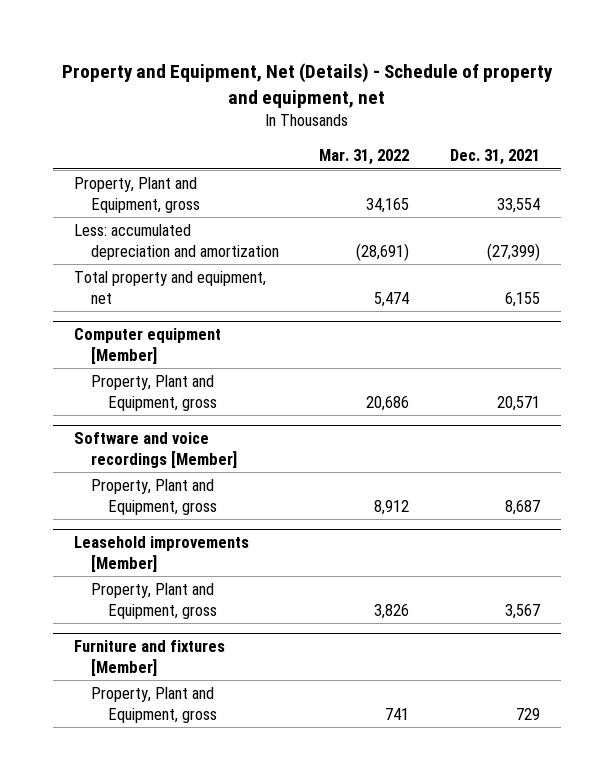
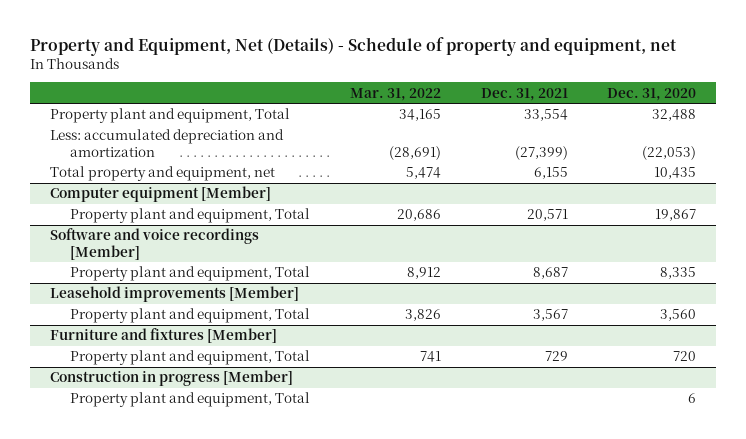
none -> [607,87,697,101] Dec. 31, 2020
[73,177,200,213] Property, Plant and Equipment, gross -> [50,108,291,124] Property plant and equipment, Total
[90,375,217,411] Property, Plant and Equipment, gross -> [70,208,311,224] Property plant and equipment, Total
[90,479,217,515] Property, Plant and Equipment, gross -> [70,266,311,282] Property plant and equipment, Total
[90,583,217,619] Property, Plant and Equipment, gross -> [70,308,311,324] Property plant and equipment, Total
[90,687,217,723] Property, Plant and Equipment, gross -> [70,350,311,366] Property plant and equipment, Total
none -> [50,370,294,387] Construction in progress [Member]
none -> [70,392,311,408] Property plant and equipment, Total

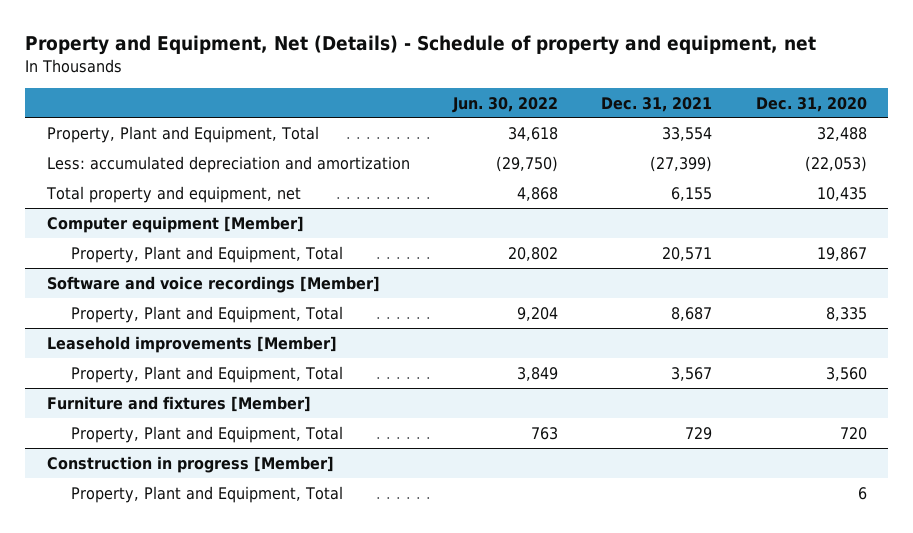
[349,87,441,101] Mar. 31, 2022 -> none
none -> [451,96,558,113] Jun. 30, 2022
[50,108,291,124] Property plant and equipment, Total -> [46,125,319,143] Property, Plant and Equipment, Total
[70,208,311,224] Property plant and equipment, Total -> [70,245,343,263] Property, Plant and Equipment, Total
[70,266,311,282] Property plant and equipment, Total -> [70,305,343,323] Property, Plant and Equipment, Total
[70,308,311,324] Property plant and equipment, Total -> [70,365,343,383] Property, Plant and Equipment, Total
[70,350,311,366] Property plant and equipment, Total -> [70,425,343,443] Property, Plant and Equipment, Total
[70,392,311,408] Property plant and equipment, Total -> [70,485,343,503] Property, Plant and Equipment, Total

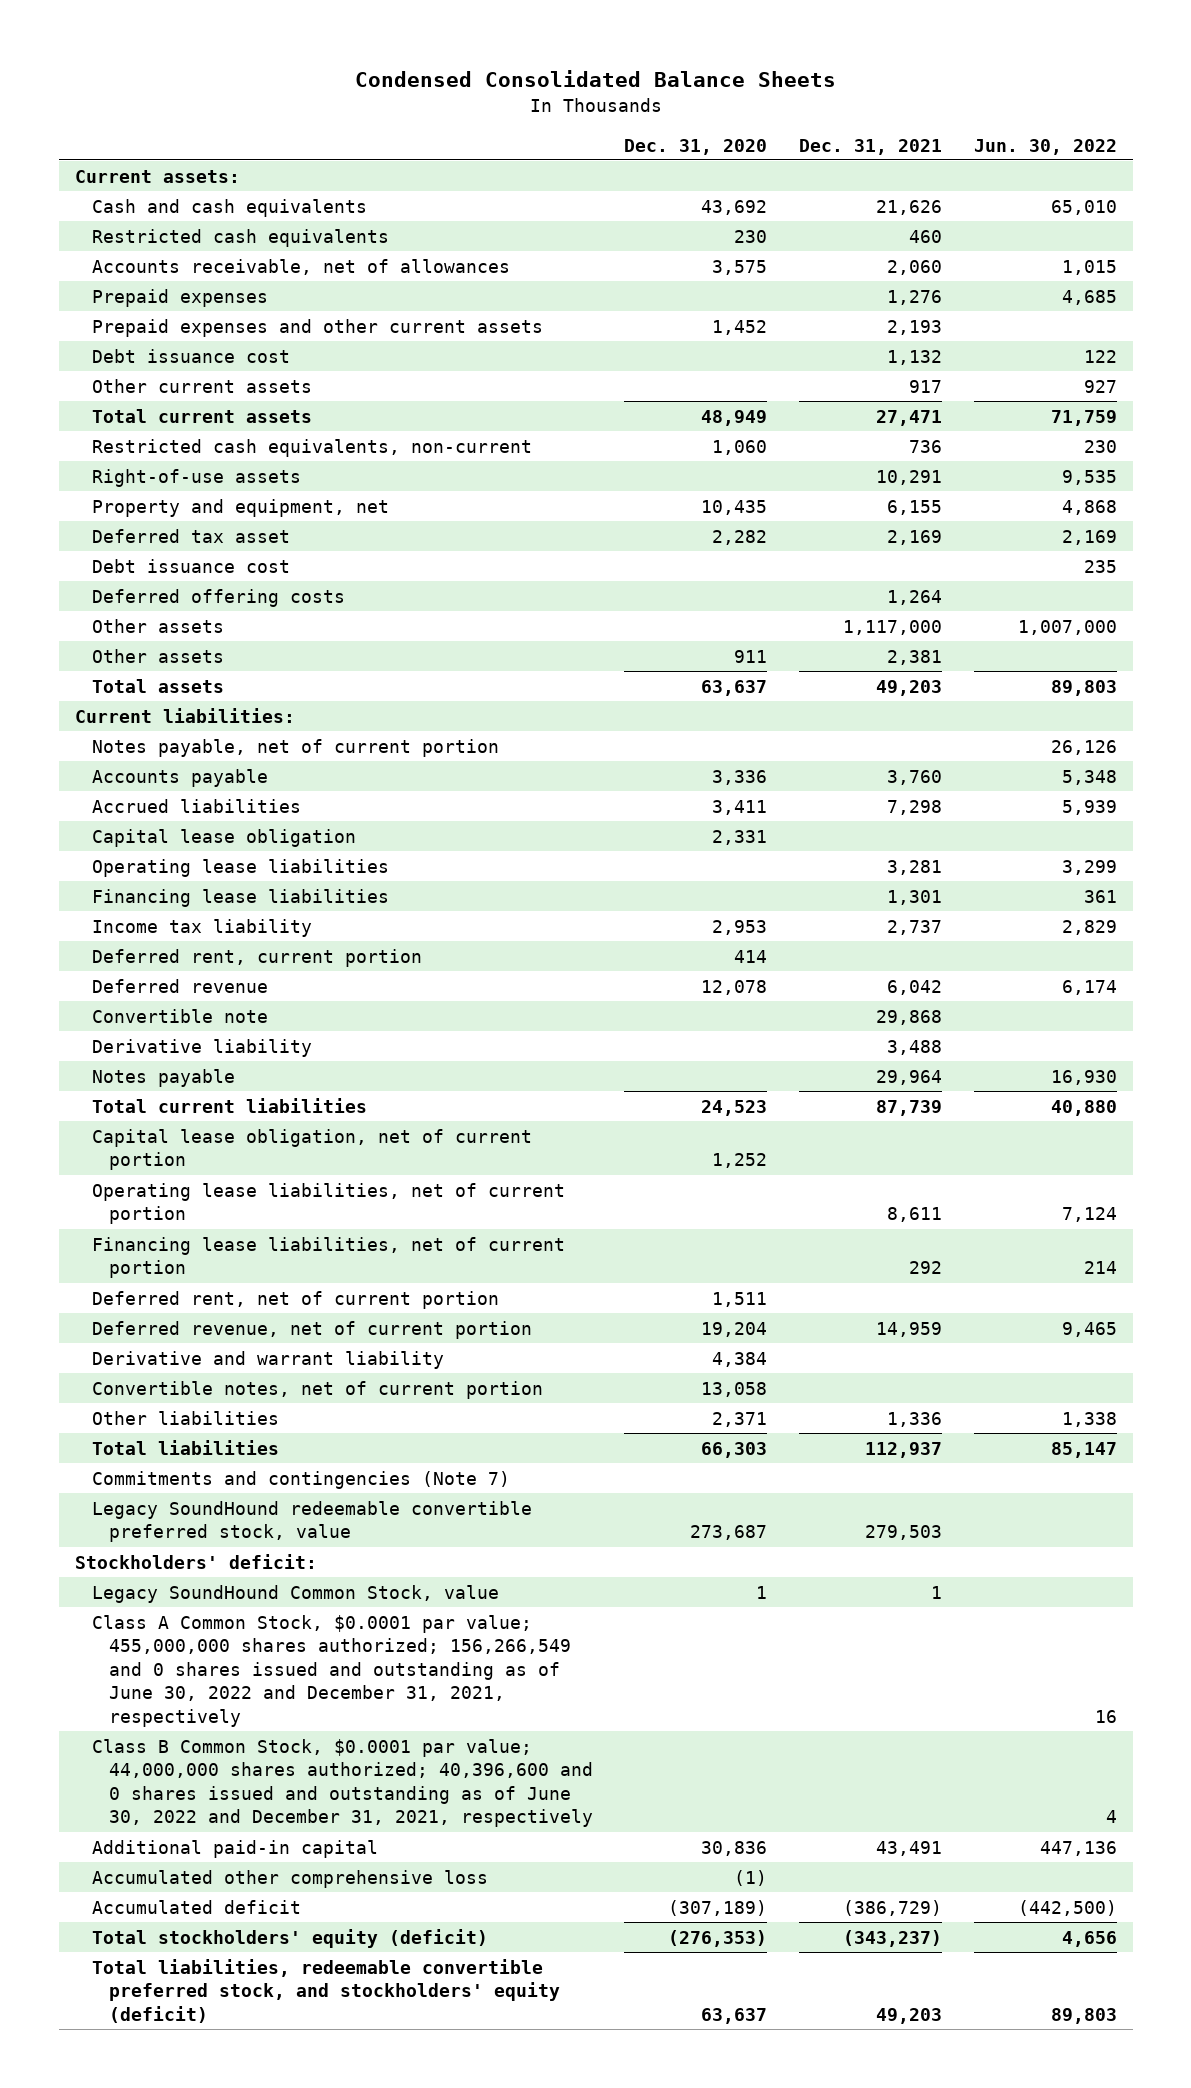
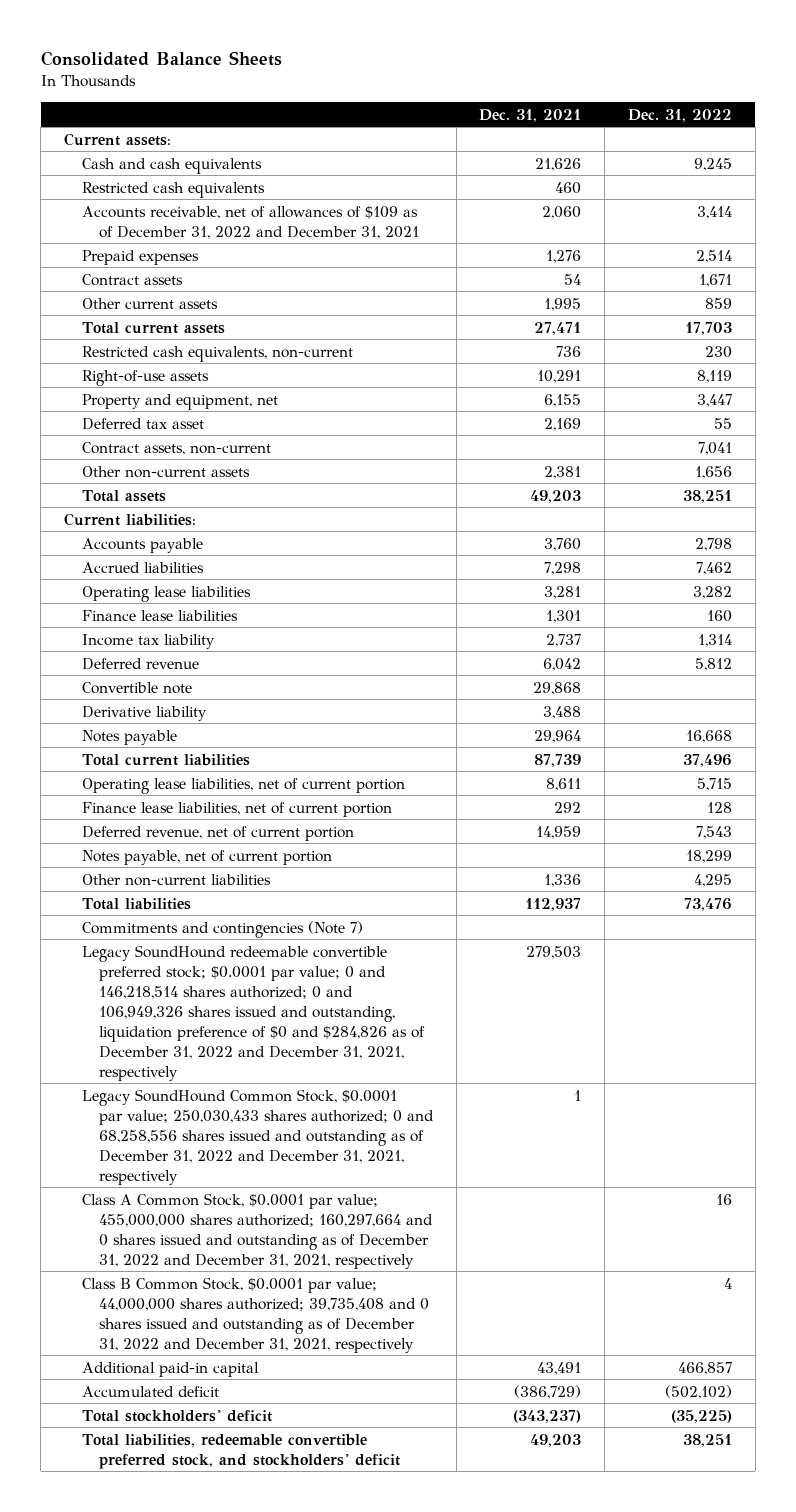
[354,70,836,88] Condensed Consolidated Balance Sheets -> [40,51,282,67] Consolidated Balance Sheets
[624,138,768,155] Dec. 31, 2020 -> none
[973,138,1117,155] Jun. 30, 2022 -> none
none -> [627,108,732,122] Dec. 31, 2022
[91,258,510,275] Accounts receivable, net of allowances -> [81,205,420,239] Accounts receivable, net of allowances of $109 as of December 31, 2022 and December 31, 2021
[91,318,543,337] Prepaid expenses and other current assets -> none
[91,348,290,363] Debt issuance cost -> none
none -> [81,273,183,286] Contract assets
[909,379,943,393] 917 -> [544,297,582,311] 1,995
[91,558,290,573] Debt issuance cost -> none
[91,588,345,607] Deferred offering costs -> none
[91,618,224,633] Other assets -> none
none -> [81,441,271,455] Contract assets, non-current
[91,648,224,663] Other assets -> [81,465,250,478] Other non-current assets
[91,828,356,847] Capital lease obligation -> none
[91,888,389,907] Financing lease liabilities -> [81,609,238,621] Finance lease liabilities
[91,948,422,967] Deferred rent, current portion -> none
[91,1128,532,1171] Capital lease obligation, net of current portion -> none
[91,1290,499,1309] Deferred rent, net of current portion -> none
[91,1236,565,1279] Financing lease liabilities, net of current portion -> [81,801,392,817] Finance lease liabilities, net of current portion
[91,1350,444,1369] Derivative and warrant liability -> none
[91,1380,543,1399] Convertible notes, net of current portion -> none
[91,738,499,757] Notes payable, net of current portion -> [81,849,332,865] Notes payable, net of current portion
[91,1410,279,1425] Other liabilities -> [81,873,271,886] Other non-current liabilities
[74,1553,317,1569] Stockholders' deficit: -> none
[91,1500,532,1543] Legacy SoundHound redeemable convertible preferred stock, value -> [81,944,426,1081] Legacy SoundHound redeemable convertible preferred stock; $0.0001 par value; 0 and 146,218,514 shares authorized; 0 and 106,949,326 shares issued and outstanding, liquidation preference of $0 and $284,826 as of December 31, 2022 and December 31, 2021, respectively
[91,1584,499,1603] Legacy SoundHound Common Stock, value -> [81,1088,435,1185] Legacy SoundHound Common Stock, $0.0001 par value; 250,030,433 shares authorized; 0 and 68,258,556 shares issued and outstanding as of December 31, 2022 and December 31, 2021, respectively
[91,1614,571,1727] Class A Common Stock, $0.0001 par value; 455,000,000 shares authorized; 156,266,549 and 0 shares issued and outstanding as of June 30, 2022 and December 31, 2021, respectively -> [81,1192,434,1269] Class A Common Stock, $0.0001 par value; 455,000,000 shares authorized; 160,297,664 and 0 shares issued and outstanding as of December 31, 2022 and December 31, 2021, respectively
[91,1738,593,1828] Class B Common Stock, $0.0001 par value; 44,000,000 shares authorized; 40,396,600 and 0 shares issued and outstanding as of June 30, 2022 and December 31, 2021, respectively -> [81,1276,430,1353] Class B Common Stock, $0.0001 par value; 44,000,000 shares authorized; 39,735,408 and 0 shares issued and outstanding as of December 31, 2022 and December 31, 2021, respectively
[91,1869,488,1888] Accumulated other comprehensive loss -> none
[91,1928,488,1948] Total stockholders' equity (deficit) -> [81,1409,272,1422] Total stockholders' deficit
[91,1958,560,2023] Total liabilities, redeemable convertible preferred stock, and stockholders' equity (deficit) -> [81,1433,401,1469] Total liabilities, redeemable convertible preferred stock, and stockholders' deficit

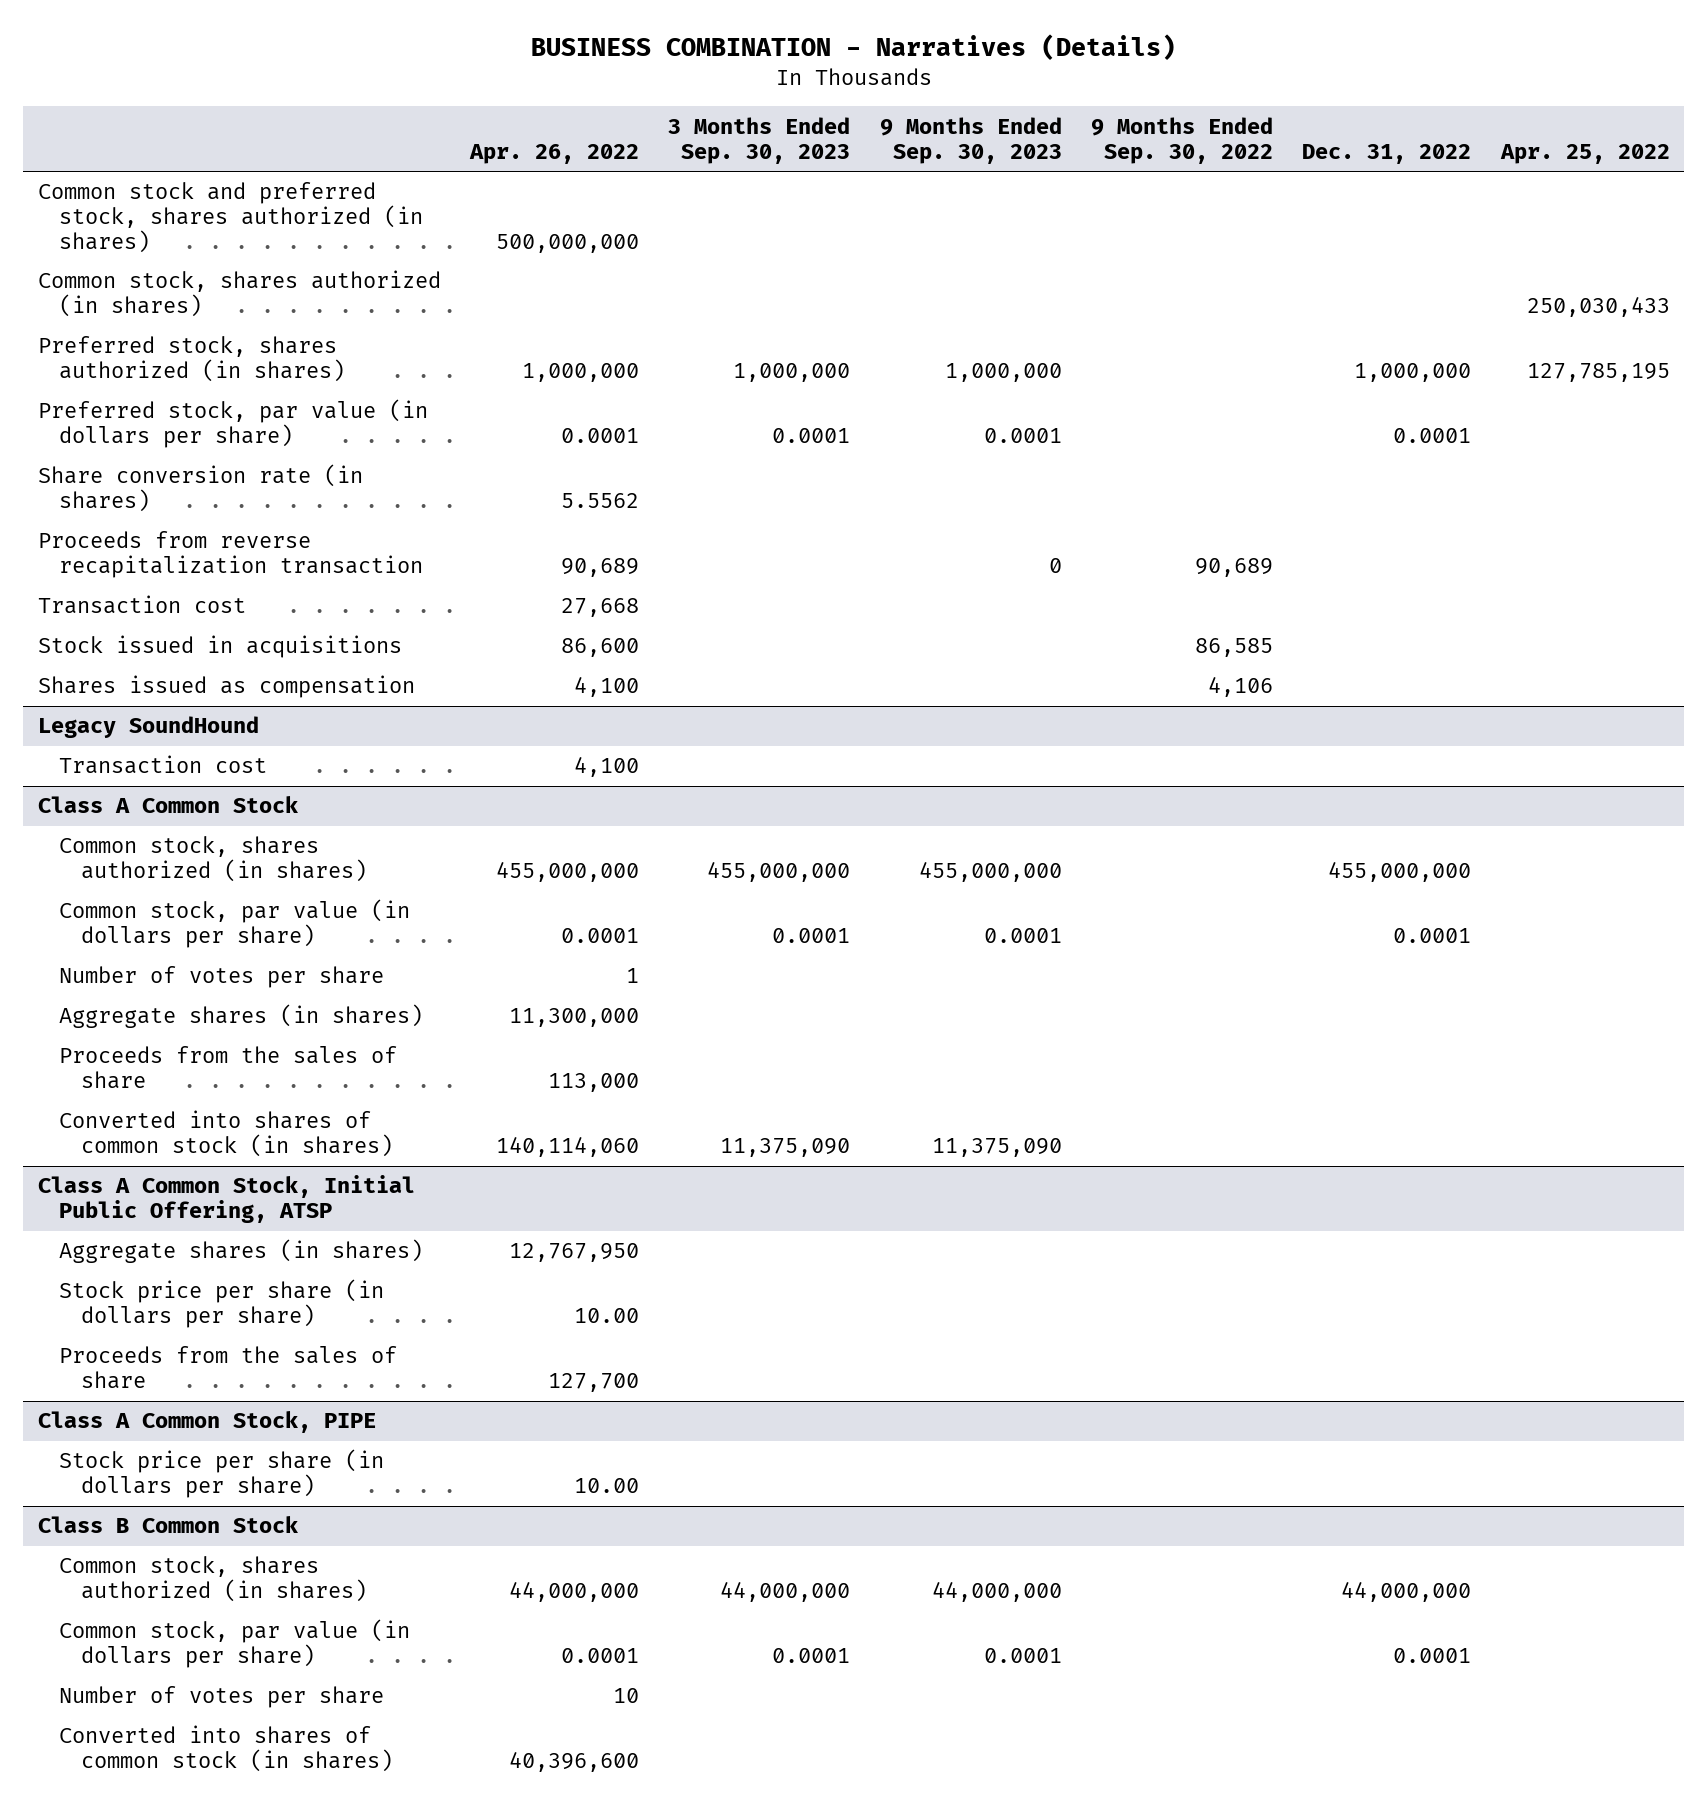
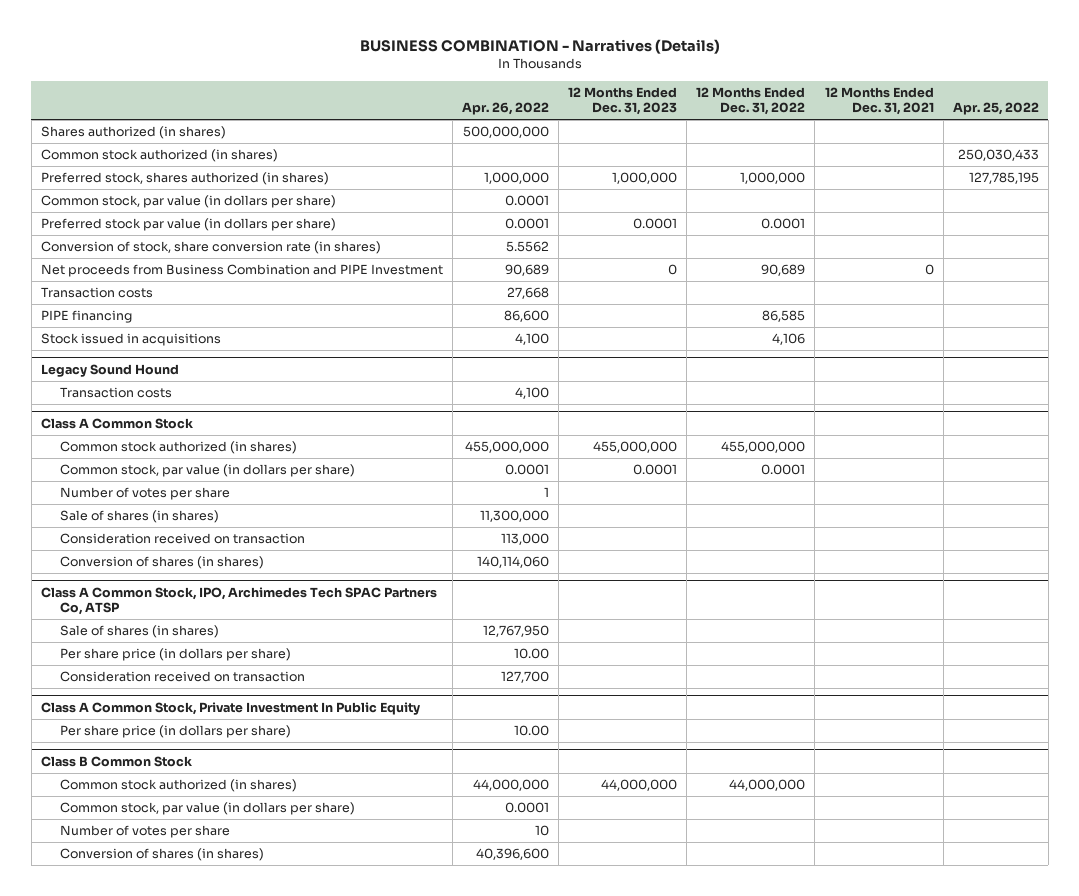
[668,116,851,164] 3 Months Ended Sep. 30, 2023 -> none
[879,116,1062,164] 9 Months Ended Sep. 30, 2023 -> none
[1090,116,1273,164] 9 Months Ended Sep. 30, 2022 -> none
[1302,143,1472,164] Dec. 31, 2022 -> none
none -> [568,87,678,116] 12 Months Ended Dec. 31, 2023
none -> [696,87,806,116] 12 Months Ended Dec. 31, 2022
none -> [824,87,934,116] 12 Months Ended Dec. 31, 2021
[37,182,424,253] Common stock and preferred stock, shares authorized (in shares) -> [40,126,226,140] Shares authorized (in shares)
[37,270,441,318] Common stock, shares authorized (in shares) -> [40,149,278,163] Common stock authorized (in shares)
[37,675,415,699] Shares issued as compensation -> none
none -> [40,195,336,209] Common stock, par value (in dollars per share)
[37,399,428,449] Preferred stock, par value (in dollars per share) -> [40,218,336,232] Preferred stock par value (in dollars per share)
[37,464,363,513] Share conversion rate (in shares) -> [40,241,381,255] Conversion of stock, share conversion rate (in shares)
[37,531,424,579] Proceeds from reverse recapitalization transaction -> [40,264,443,278] Net proceeds from Business Combination and PIPE Investment
[37,595,246,615] Transaction cost -> [40,287,153,299] Transaction costs
none -> [40,310,132,324] PIPE financing
[561,638,640,658] 86,600 -> [514,333,549,346] 4,100
[37,716,259,739] Legacy SoundHound -> [40,363,179,377] Legacy Sound Hound
[59,755,268,775] Transaction cost -> [59,387,172,399] Transaction costs
[59,836,367,883] Common stock, shares authorized (in shares) -> [59,441,297,455] Common stock authorized (in shares)
[37,1175,415,1224] Class A Common Stock, Initial Public Offering, ATSP -> none
[37,1411,376,1434] Class A Common Stock, PIPE -> none
[59,1004,424,1029] Aggregate shares (in shares) -> [59,510,219,524] Sale of shares (in shares)
[59,1046,398,1090] Proceeds from the sales of share -> [59,533,305,545] Consideration received on transaction
[59,1110,393,1158] Converted into shares of common stock (in shares) -> [59,556,264,570] Conversion of shares (in shares)
none -> [40,586,437,615] Class A Common Stock, IPO, Archimedes Tech SPAC Partners Co, ATSP
[59,1239,424,1264] Aggregate shares (in shares) -> [59,625,219,639] Sale of shares (in shares)
[59,1279,385,1329] Stock price per share (in dollars per share) -> [59,648,291,662] Per share price (in dollars per share)
[59,1346,398,1390] Proceeds from the sales of share -> [59,671,305,683] Consideration received on transaction
none -> [40,701,420,715] Class A Common Stock, Private Investment In Public Equity
[59,1449,385,1499] Stock price per share (in dollars per share) -> [59,725,291,739] Per share price (in dollars per share)
[59,1556,367,1603] Common stock, shares authorized (in shares) -> [59,779,297,793] Common stock authorized (in shares)
[59,1725,393,1773] Converted into shares of common stock (in shares) -> [59,848,264,862] Conversion of shares (in shares)

